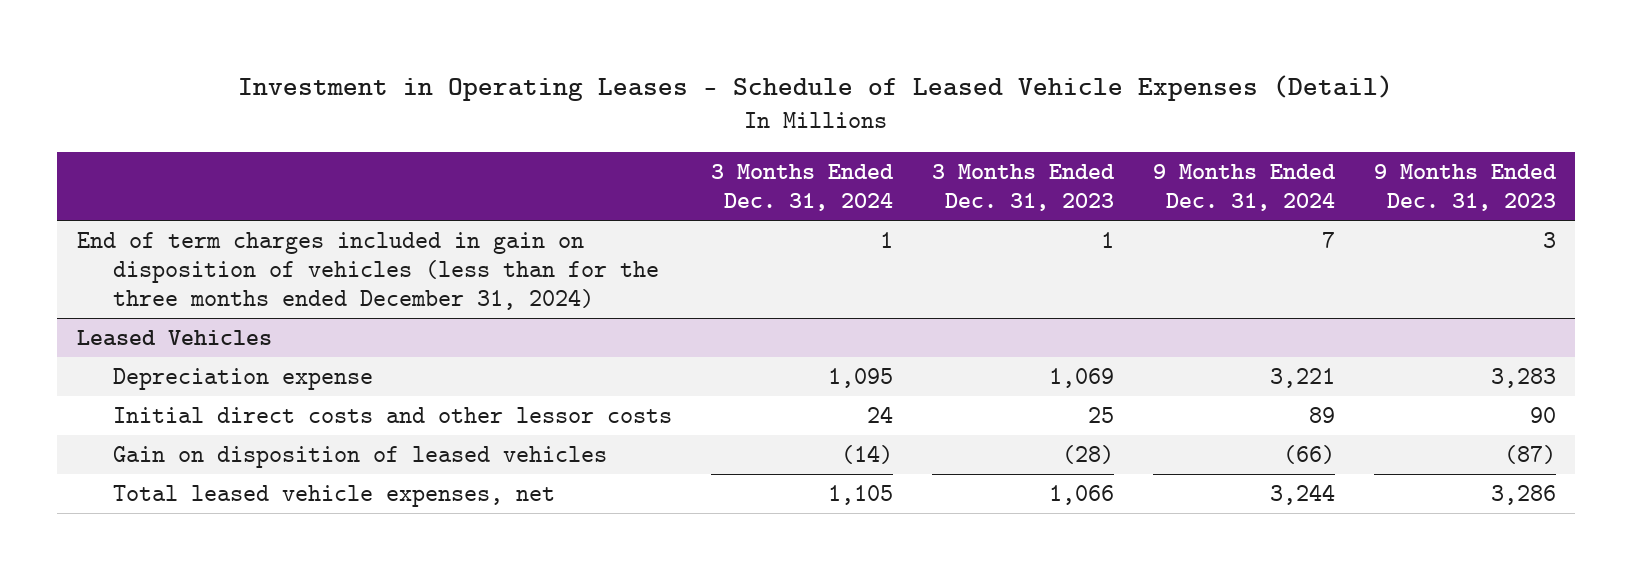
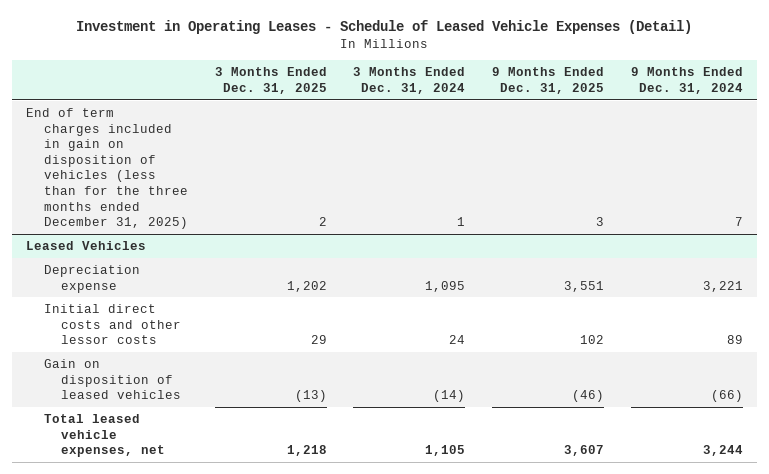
[931,164,1115,212] 3 Months Ended Dec. 31, 2023 -> none
[1373,164,1557,212] 9 Months Ended Dec. 31, 2023 -> none
none -> [214,67,327,94] 3 Months Ended Dec. 31, 2025
none -> [492,67,605,94] 9 Months Ended Dec. 31, 2025
[76,231,659,311] End of term charges included in gain on disposition of vehicles (less than for the three months ended December 31, 2024) -> [25,107,188,230] End of term charges included in gain on disposition of vehicles (less than for the three months ended December 31, 2025)

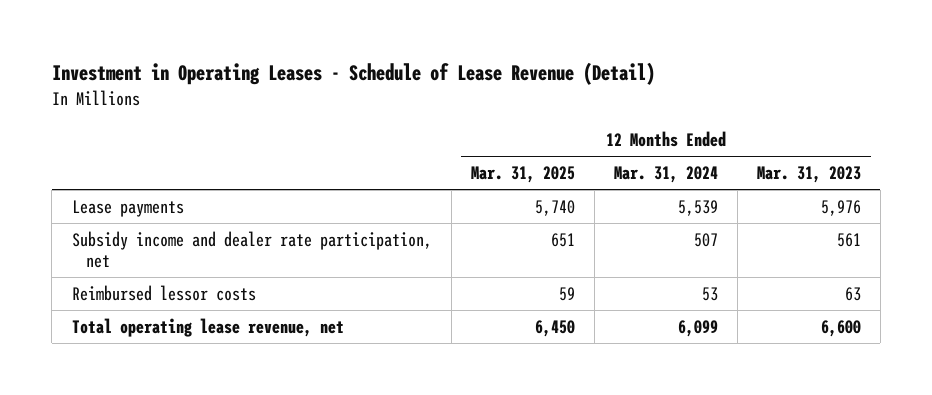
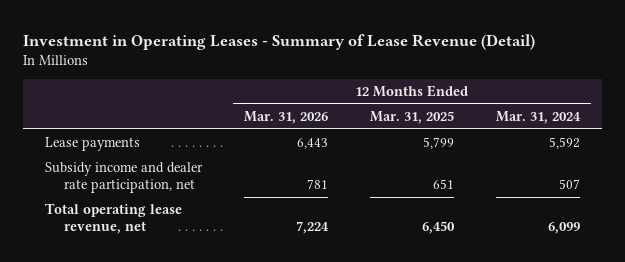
[51,62,655,86] Investment in Operating Leases - Schedule of Lease Revenue (Detail) -> [23,33,536,50] Investment in Operating Leases - Summary of Lease Revenue (Detail)
[756,165,861,183] Mar. 31, 2023 -> none
none -> [243,110,328,124] Mar. 31, 2026
[534,199,575,216] 5,740 -> [423,137,455,150] 5,799
[677,199,718,216] 5,539 -> [549,137,581,150] 5,592
[71,284,256,301] Reimbursed lessor costs -> none

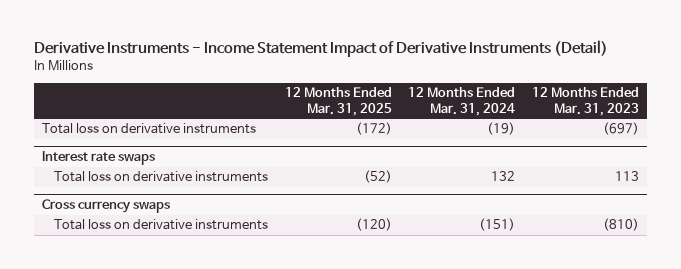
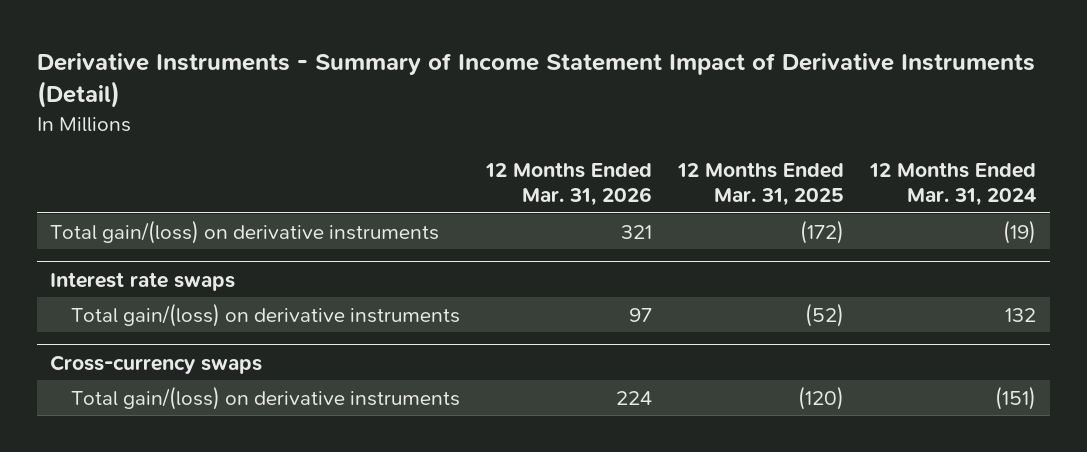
[34,40,609,58] Derivative Instruments - Income Statement Impact of Derivative Instruments (Detail) -> [36,52,1035,109] Derivative Instruments - Summary of Income Statement Impact of Derivative Instruments (Detail)
[531,87,639,116] 12 Months Ended Mar. 31, 2023 -> none
none -> [484,161,652,207] 12 Months Ended Mar. 31, 2026
[42,123,257,135] Total loss on derivative instruments -> [50,219,440,244] Total gain/(loss) on derivative instruments
[54,171,269,183] Total loss on derivative instruments -> [70,302,460,327] Total gain/(loss) on derivative instruments
[42,199,171,214] Cross currency swaps -> [50,354,263,374] Cross-currency swaps
[54,219,269,231] Total loss on derivative instruments -> [70,385,460,410] Total gain/(loss) on derivative instruments

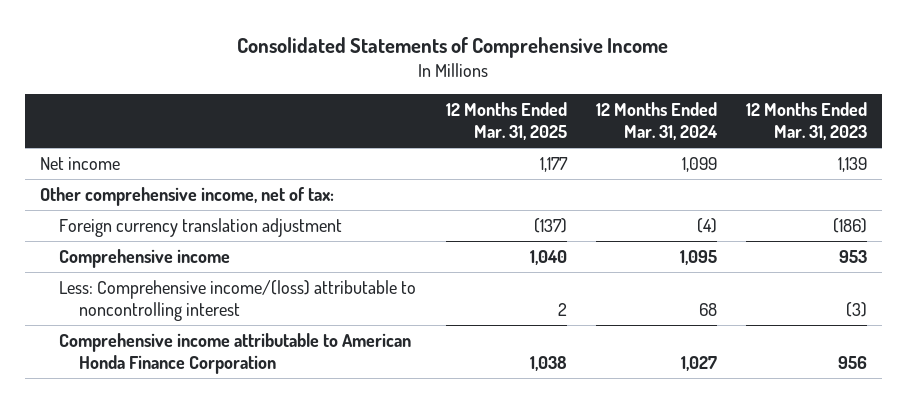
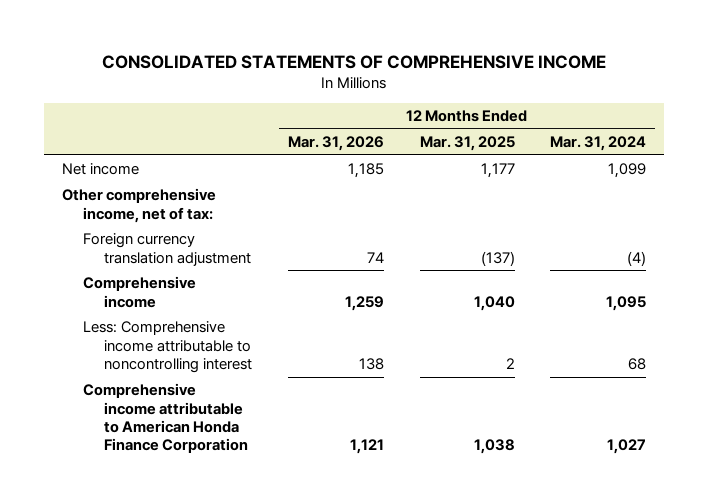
[237,36,669,58] Consolidated Statements of Comprehensive Income -> [102,54,607,69] CONSOLIDATED STATEMENTS OF COMPREHENSIVE INCOME
[746,102,868,141] 12 Months Ended Mar. 31, 2023 -> none
none -> [287,136,384,152] Mar. 31, 2026
[59,279,417,321] Less: Comprehensive income/(loss) attributable to noncontrolling interest -> [82,321,253,374] Less: Comprehensive income attributable to noncontrolling interest

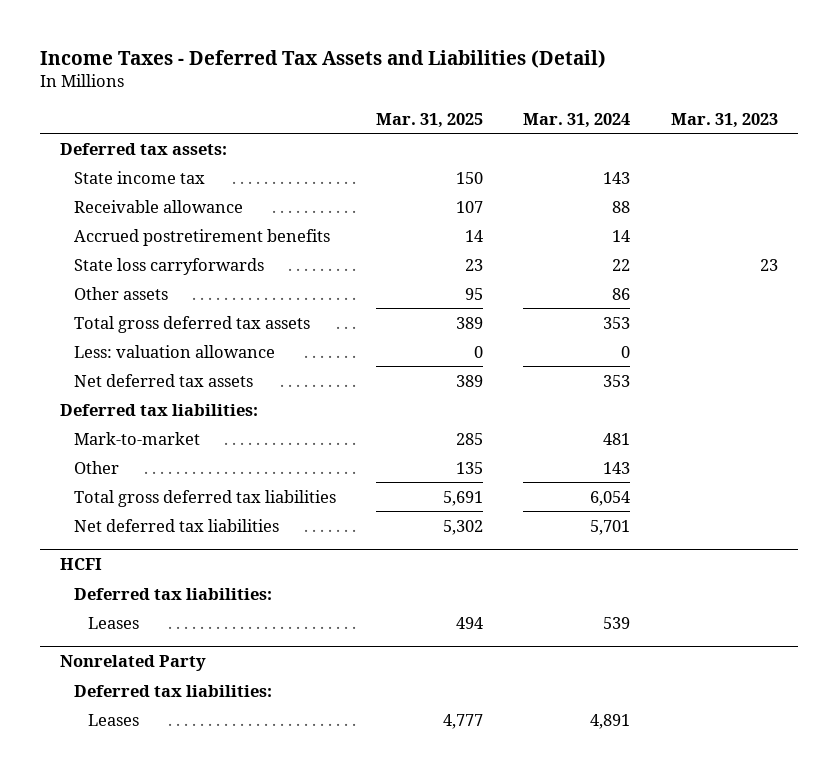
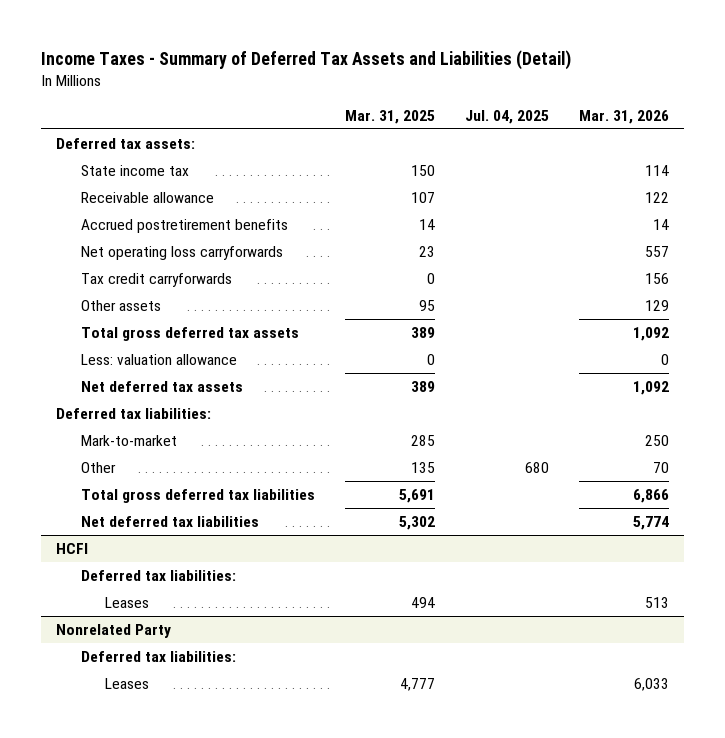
[39,50,606,69] Income Taxes - Deferred Tax Assets and Liabilities (Detail) -> [41,50,572,71] Income Taxes - Summary of Deferred Tax Assets and Liabilities (Detail)
[523,112,631,128] Mar. 31, 2024 -> none
[670,112,778,128] Mar. 31, 2023 -> none
none -> [464,109,549,124] Jul. 04, 2025
none -> [578,109,669,124] Mar. 31, 2026
[73,257,264,275] State loss carryforwards -> none
none -> [80,246,283,261] Net operating loss carryforwards
none -> [80,273,232,288] Tax credit carryforwards

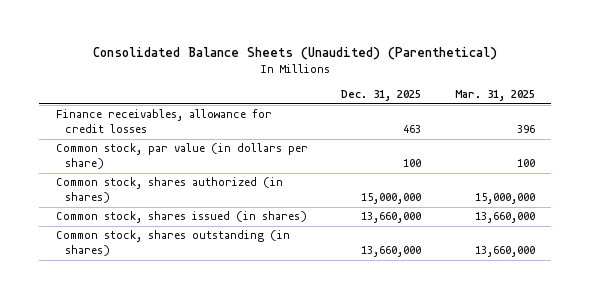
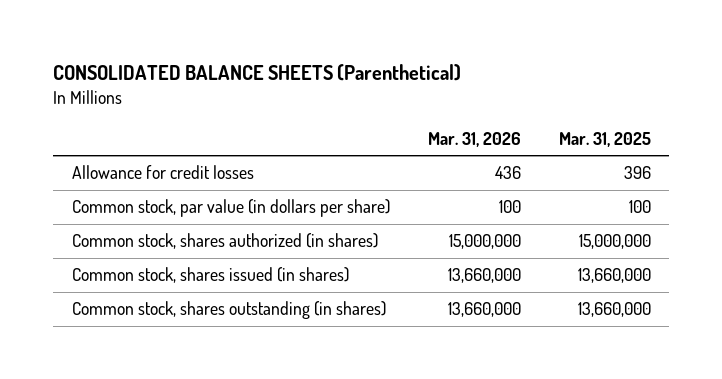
[93,47,498,61] Consolidated Balance Sheets (Unaudited) (Parenthetical) -> [53,64,462,82] CONSOLIDATED BALANCE SHEETS (Parenthetical)
[341,90,422,102] Dec. 31, 2025 -> none
none -> [427,131,521,147] Mar. 31, 2026
[55,109,272,134] Finance receivables, allowance for credit losses -> [71,165,254,180] Allowance for credit losses

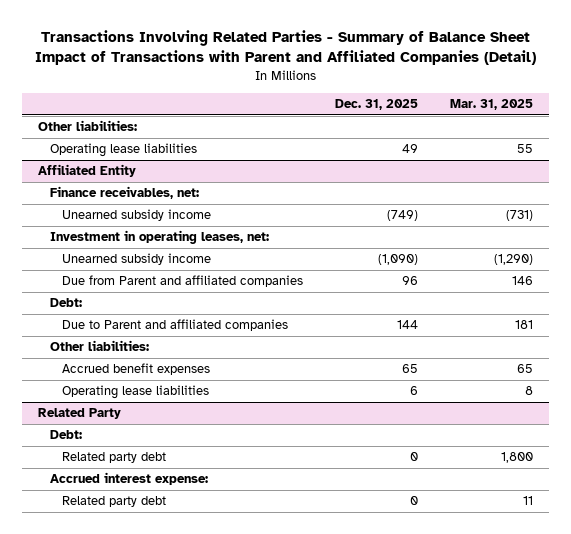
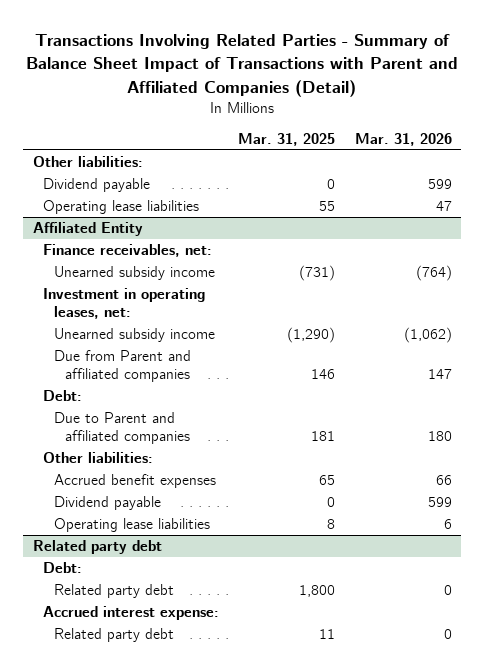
[335,99,419,111] Dec. 31, 2025 -> none
none -> [354,132,452,146] Mar. 31, 2026
none -> [43,178,151,193] Dividend payable
none -> [53,496,161,511] Dividend payable
[38,408,122,420] Related Party -> [32,540,162,555] Related party debt

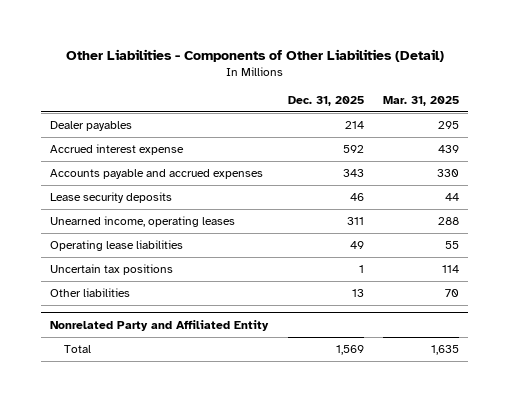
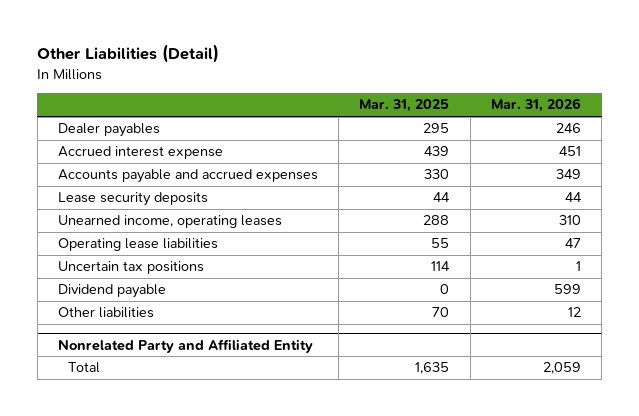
[65,48,444,62] Other Liabilities - Components of Other Liabilities (Detail) -> [37,44,220,64] Other Liabilities (Detail)
[287,95,364,106] Dec. 31, 2025 -> none
none -> [490,98,581,113] Mar. 31, 2026
none -> [57,284,166,299] Dividend payable

